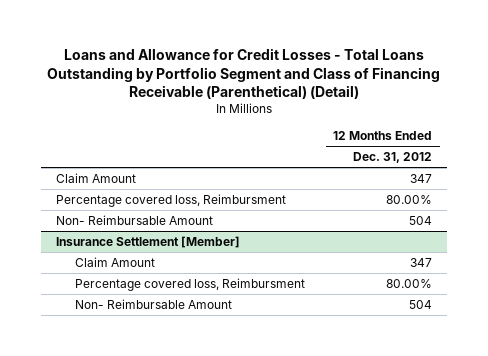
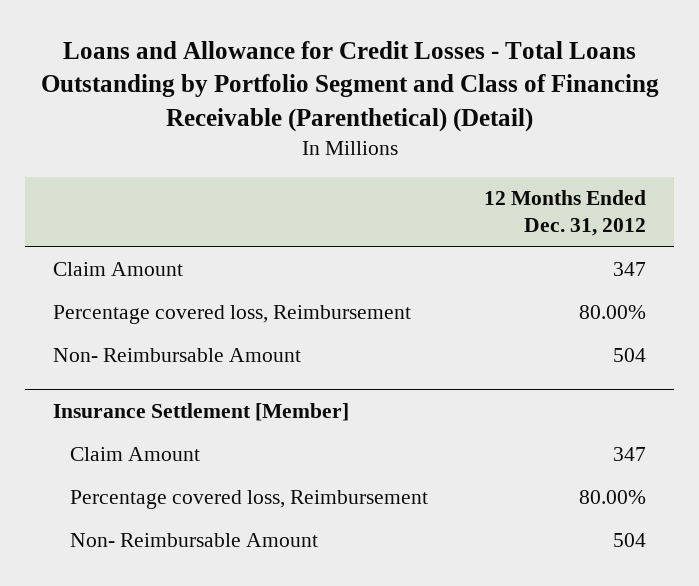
[55,193,286,207] Percentage covered loss, Reimbursment -> [53,304,412,324] Percentage covered loss, Reimbursement
[74,277,305,291] Percentage covered loss, Reimbursment -> [69,489,428,509] Percentage covered loss, Reimbursement

